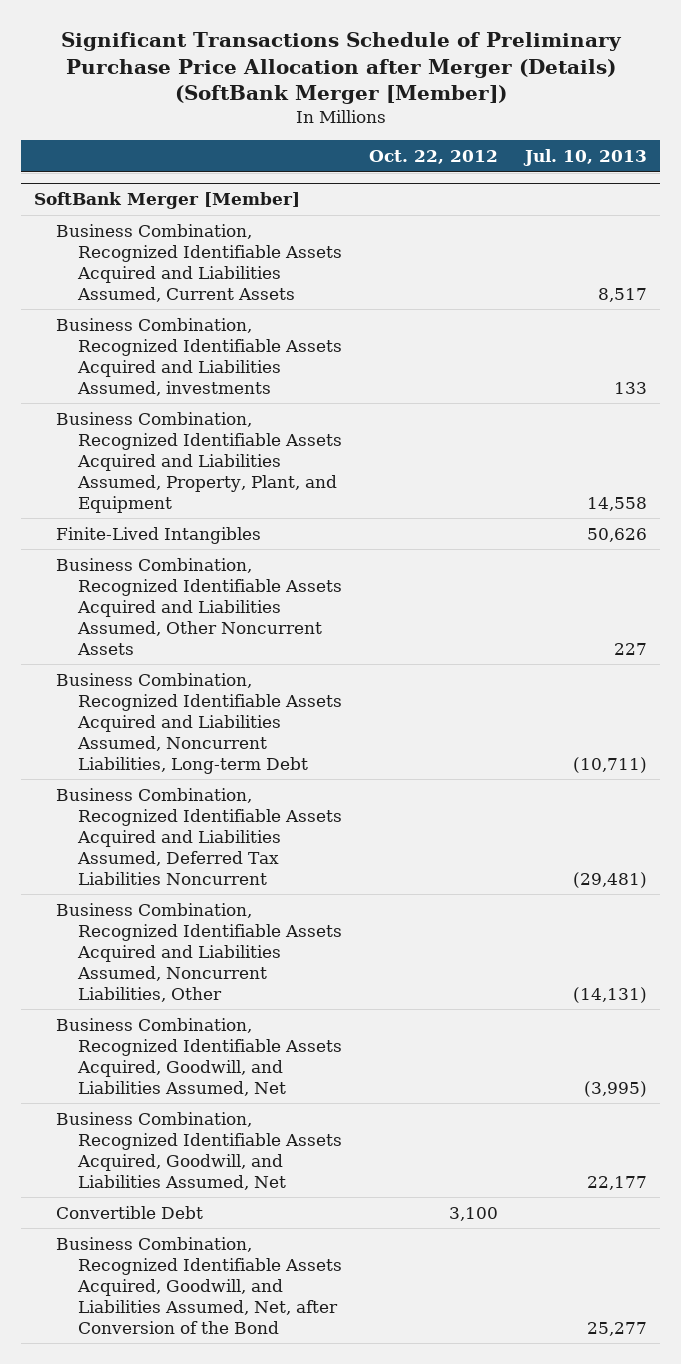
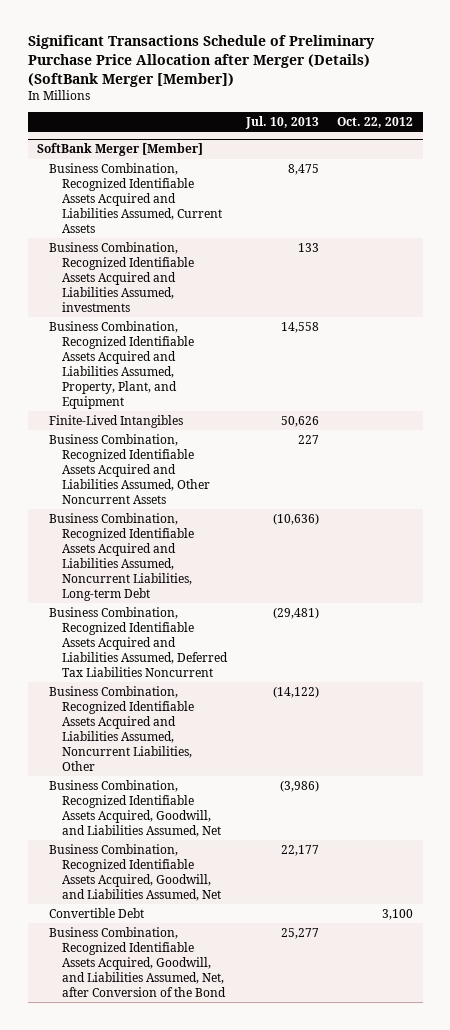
[597,287,647,302] 8,517 -> [287,163,319,175] 8,475
[572,756,647,773] (10,711) -> [272,512,319,525] (10,636)
[572,986,647,1003] (14,131) -> [272,685,319,698] (14,122)
[583,1080,647,1097] (3,995) -> [279,779,319,792] (3,986)

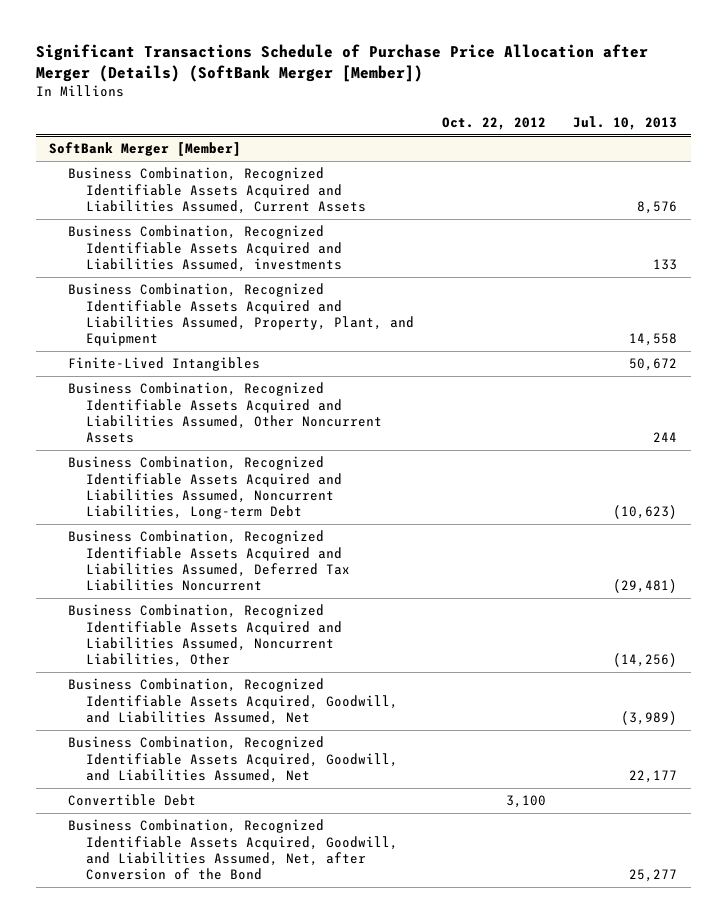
[27,35,375,87] Significant Transactions Schedule of Preliminary Purchase Price Allocation after Merger (Details) (SoftBank Merger [Member]) -> [35,43,648,82] Significant Transactions Schedule of Purchase Price Allocation after Merger (Details) (SoftBank Merger [Member])
[287,163,319,175] 8,475 -> [637,200,678,214] 8,576
[280,415,319,427] 50,626 -> [629,358,678,372] 50,672
[297,434,319,444] 227 -> [653,431,678,442] 244
[272,512,319,525] (10,636) -> [613,504,678,519] (10,623)
[272,685,319,698] (14,122) -> [613,652,678,667] (14,256)
[279,779,319,792] (3,986) -> [621,710,678,725] (3,989)

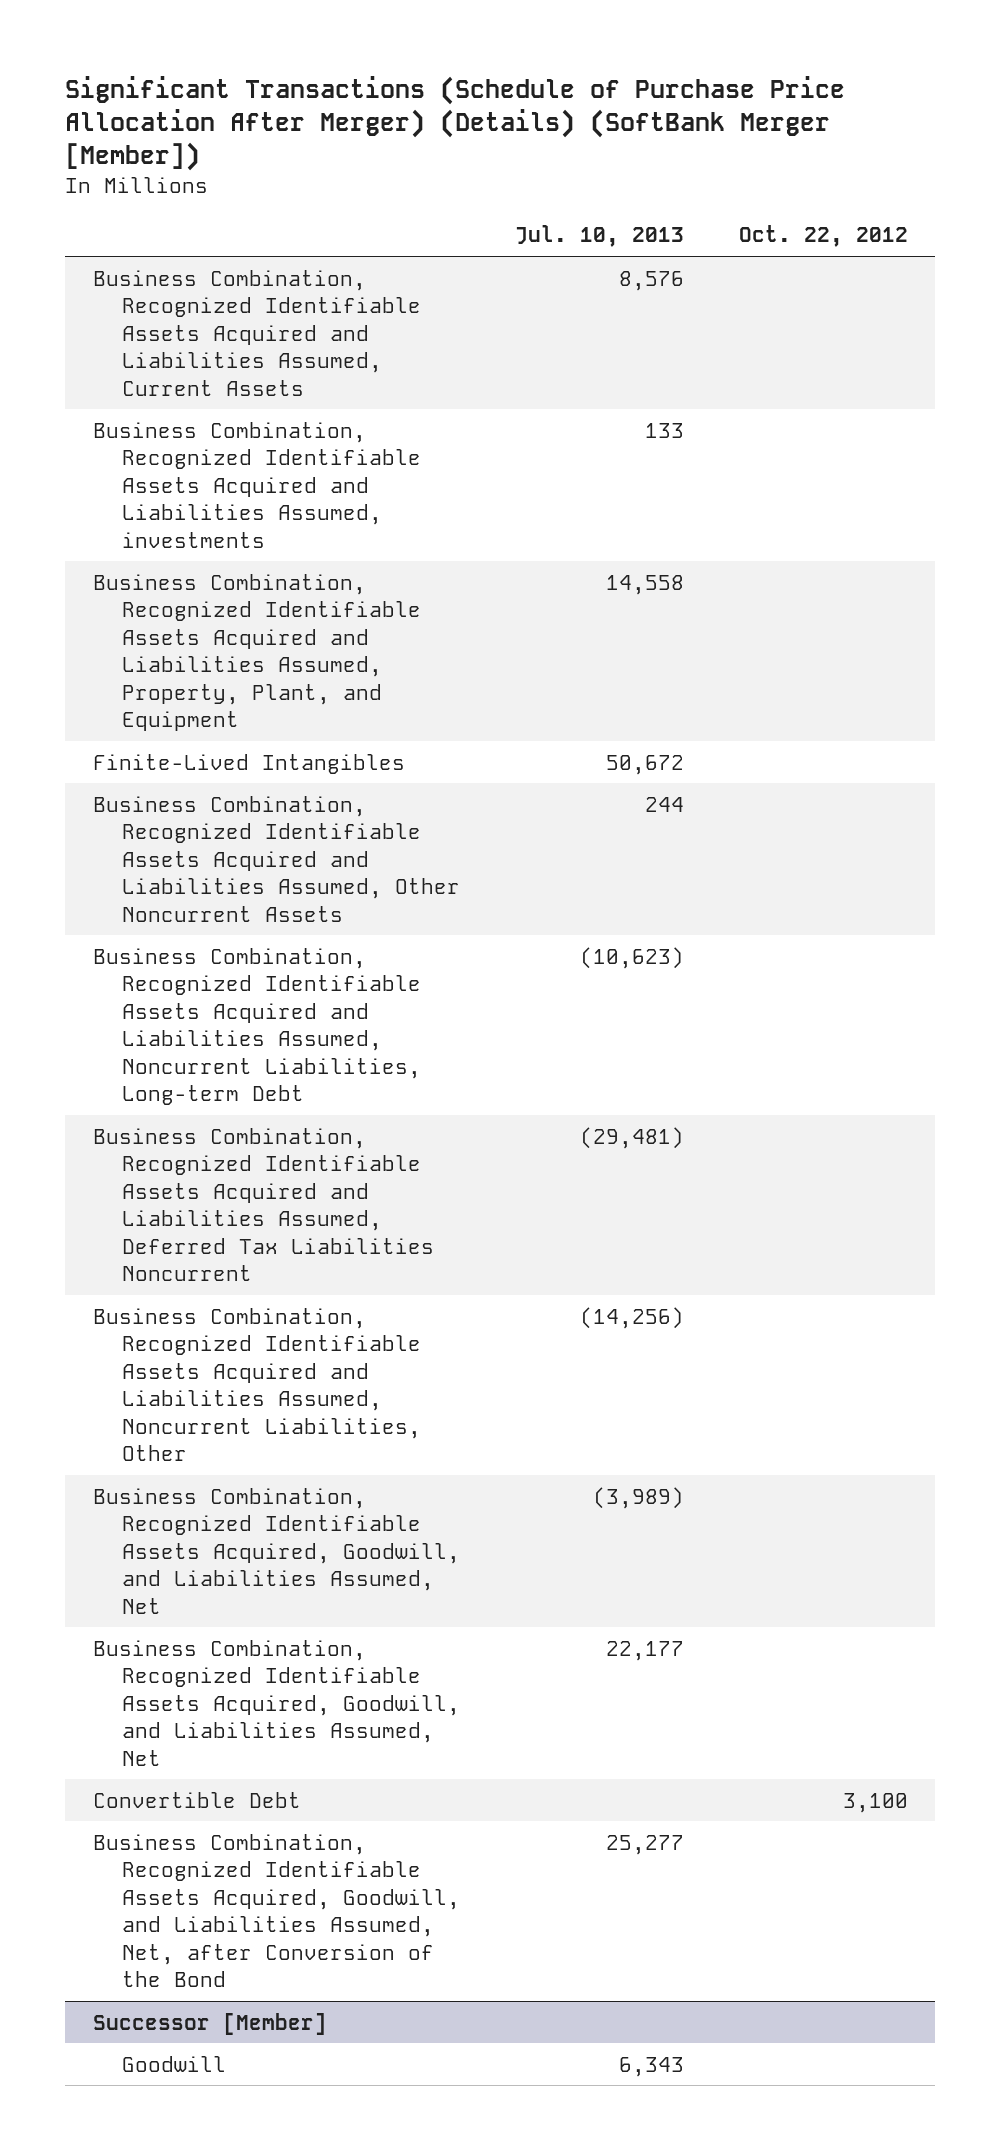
[35,43,648,82] Significant Transactions Schedule of Purchase Price Allocation after Merger (Details) (SoftBank Merger [Member]) -> [65,76,846,172] Significant Transactions (Schedule of Purchase Price Allocation After Merger) (Details) (SoftBank Merger [Member])
[49,142,242,157] SoftBank Merger [Member] -> none
none -> [92,2012,327,2035] Successor [Member]
none -> [121,2055,226,2072] Goodwill

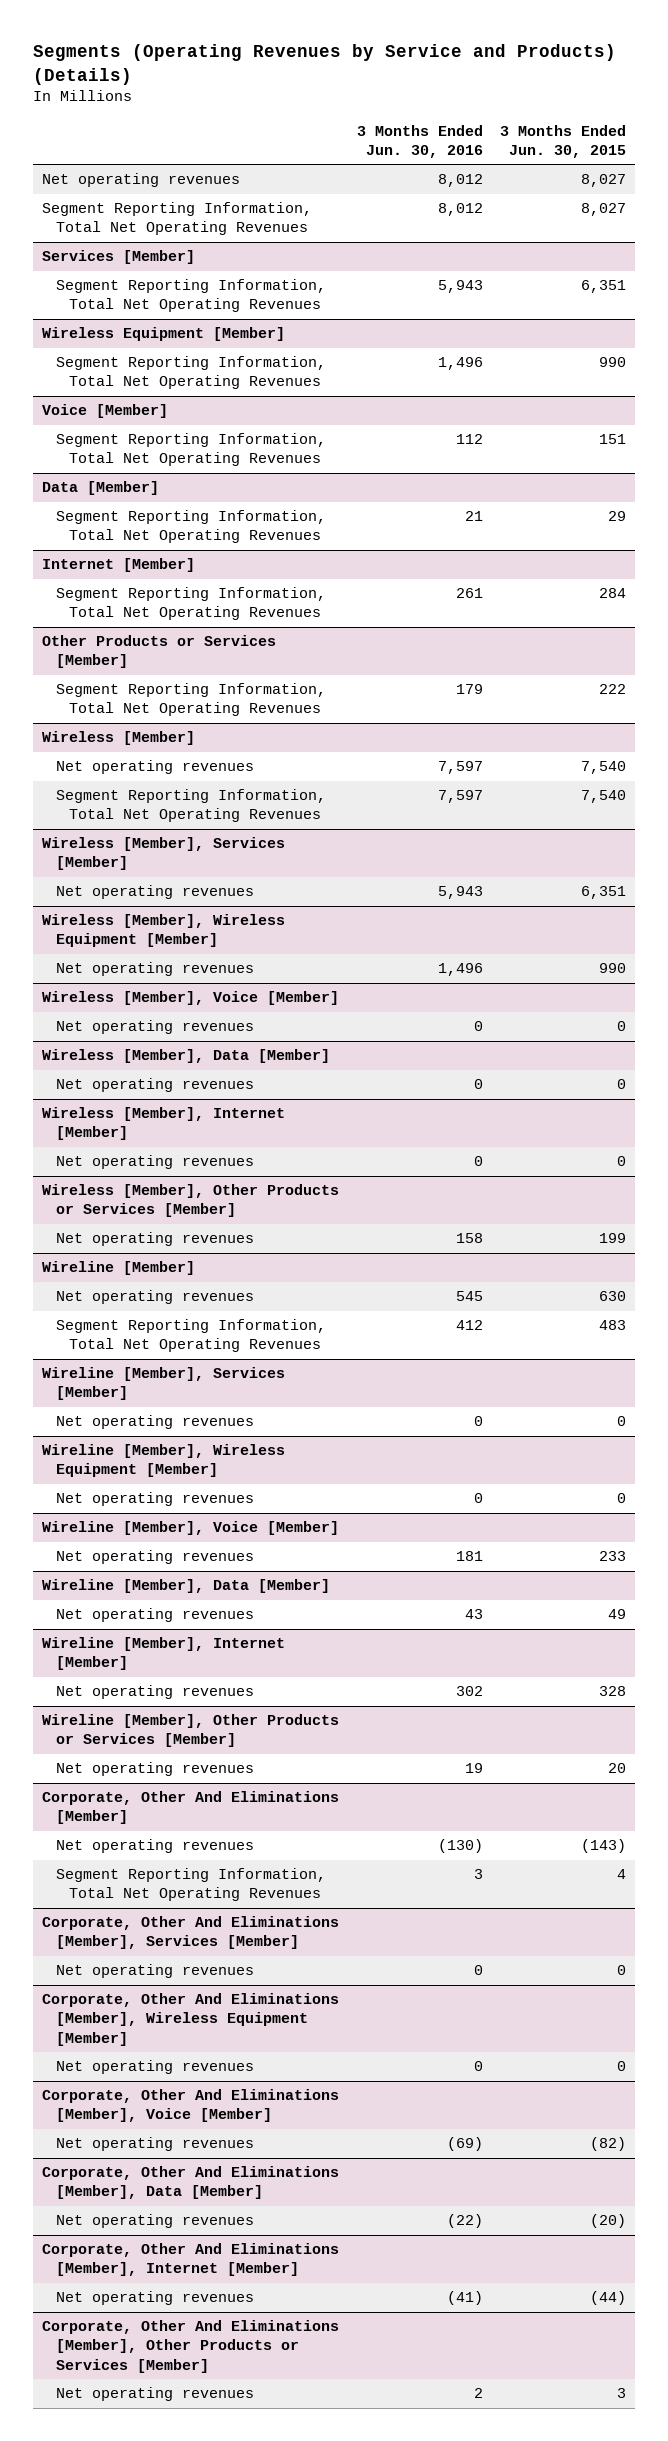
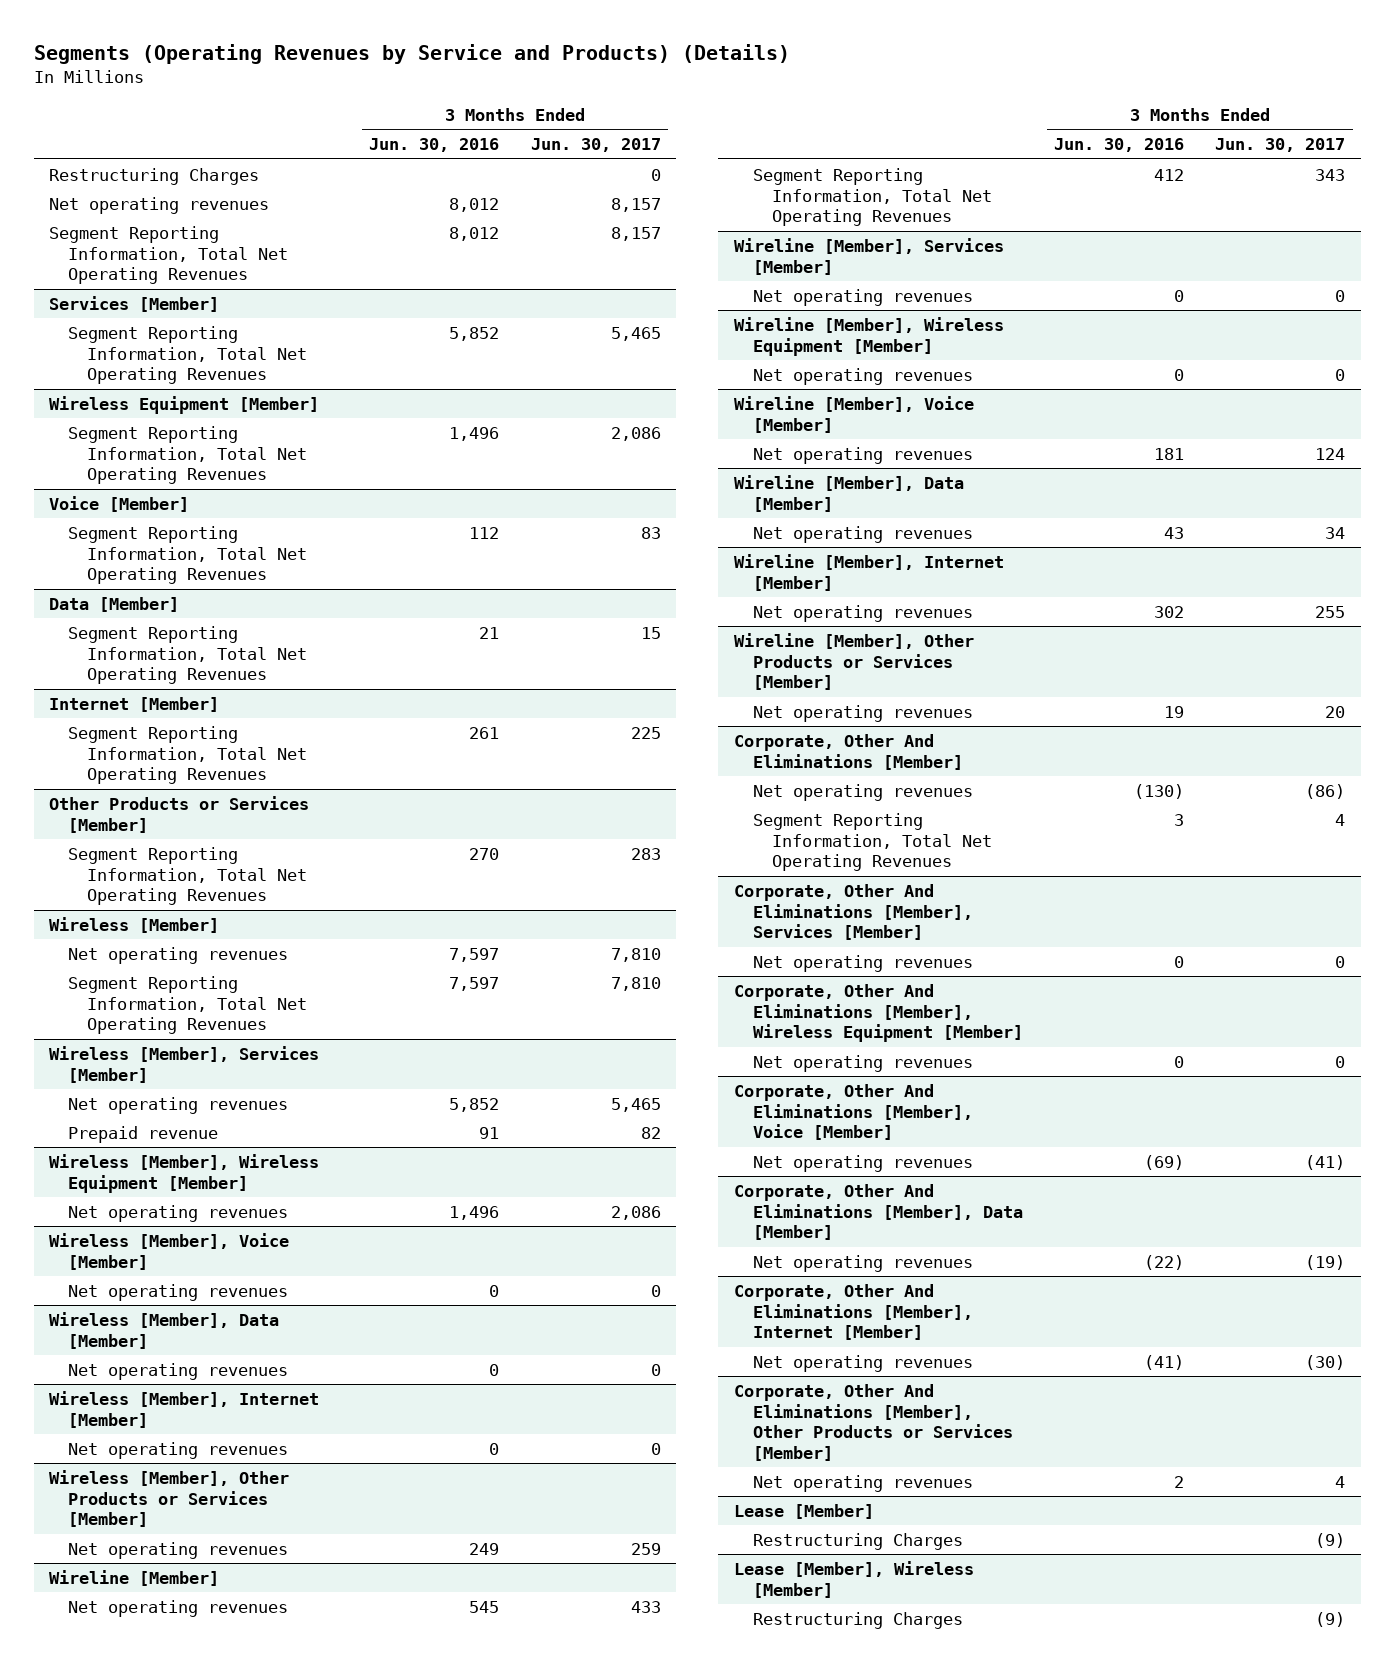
[500,124,627,158] 3 Months Ended Jun. 30, 2015 -> none
none -> [530,137,661,152] Jun. 30, 2017
none -> [49,167,260,185] Restructuring Charges
[437,280,483,294] 5,943 -> [449,326,500,341] 5,852
[455,684,483,695] 179 -> [469,847,500,860] 270
[437,886,483,900] 5,943 -> [449,1097,500,1112] 5,852
none -> [68,1125,219,1143] Prepaid revenue
[455,1233,483,1244] 158 -> [469,1542,500,1555] 249
none -> [734,1503,875,1519] Lease [Member]
none -> [753,1532,964,1550] Restructuring Charges
none -> [734,1560,975,1598] Lease [Member], Wireless [Member]
none -> [753,1611,964,1629] Restructuring Charges

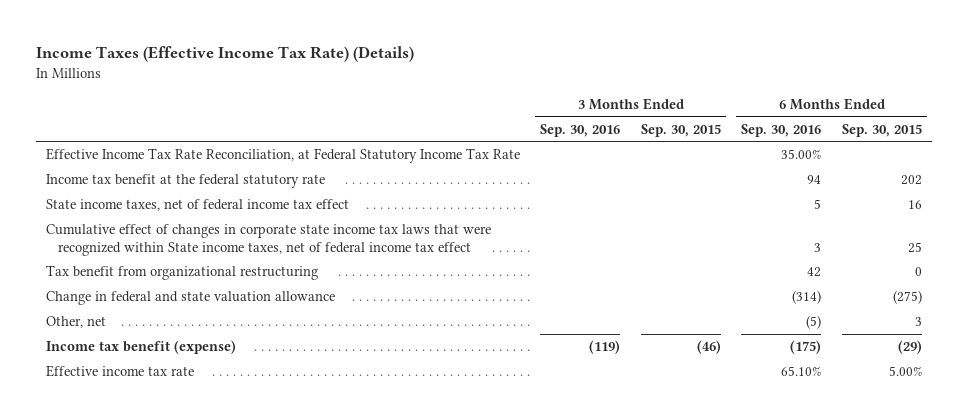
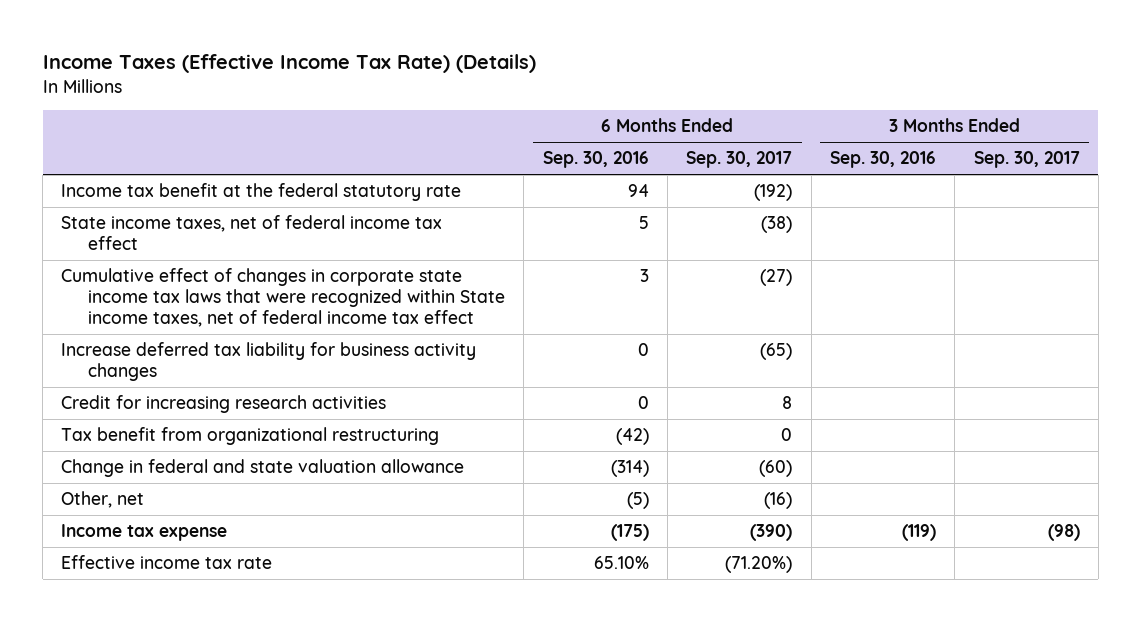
[640,123,721,137] Sep. 30, 2015 -> none
[841,123,922,137] Sep. 30, 2015 -> none
none -> [686,151,793,169] Sep. 30, 2017
none -> [973,151,1080,169] Sep. 30, 2017
[45,148,520,164] Effective Income Tax Rate Reconciliation, at Federal Statutory Income Tax Rate -> none
none -> [61,342,477,382] Increase deferred tax liability for business activity changes
none -> [61,395,387,414] Credit for increasing research activities
[807,267,822,278] 42 -> [615,428,649,446] (42)
[45,340,236,355] Income tax benefit (expense) -> [61,524,228,542] Income tax expense

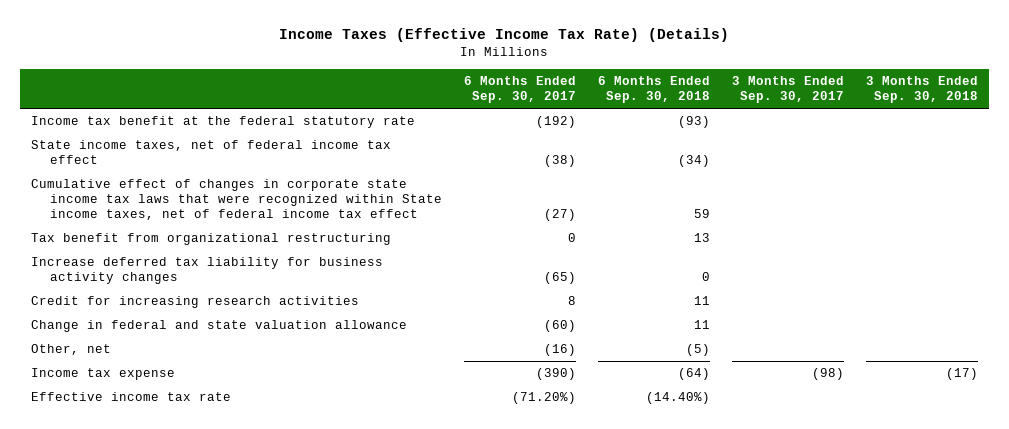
[542,151,649,169] Sep. 30, 2016 -> none
[829,151,936,169] Sep. 30, 2016 -> none
none -> [598,76,711,104] 6 Months Ended Sep. 30, 2018
none -> [865,76,978,104] 3 Months Ended Sep. 30, 2018
[61,427,440,446] Tax benefit from organizational restructuring -> [30,233,391,246] Tax benefit from organizational restructuring

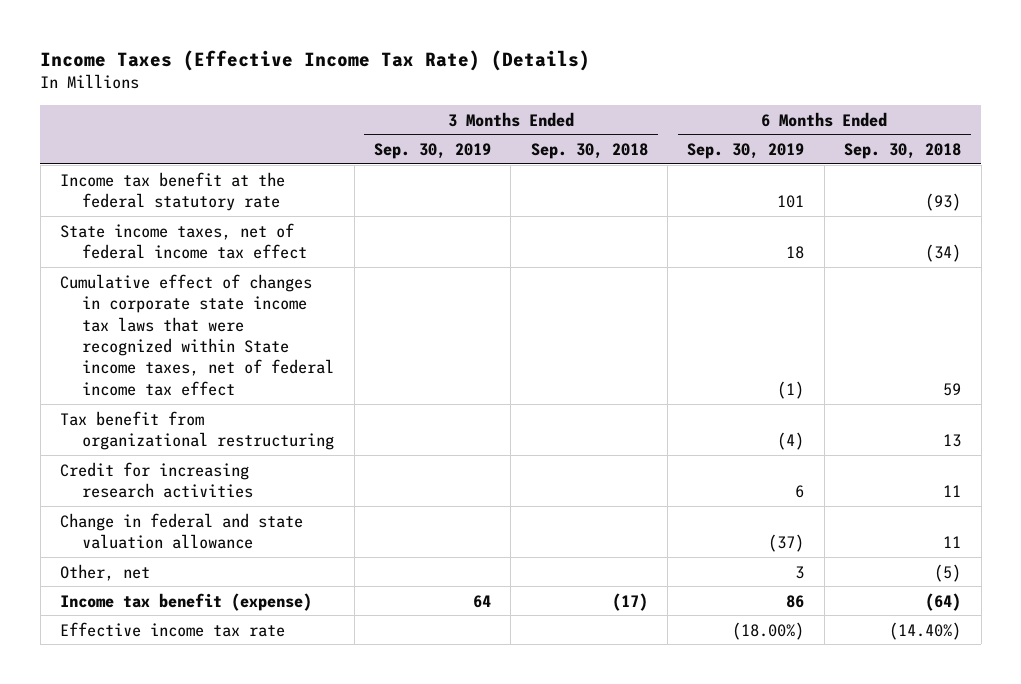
[464,76,577,104] 6 Months Ended Sep. 30, 2017 -> none
[731,76,844,104] 3 Months Ended Sep. 30, 2017 -> none
none -> [373,143,491,160] Sep. 30, 2019
none -> [687,143,805,160] Sep. 30, 2019
[30,257,383,285] Increase deferred tax liability for business activity changes -> none
[30,368,175,381] Income tax expense -> [60,592,313,611] Income tax benefit (expense)

